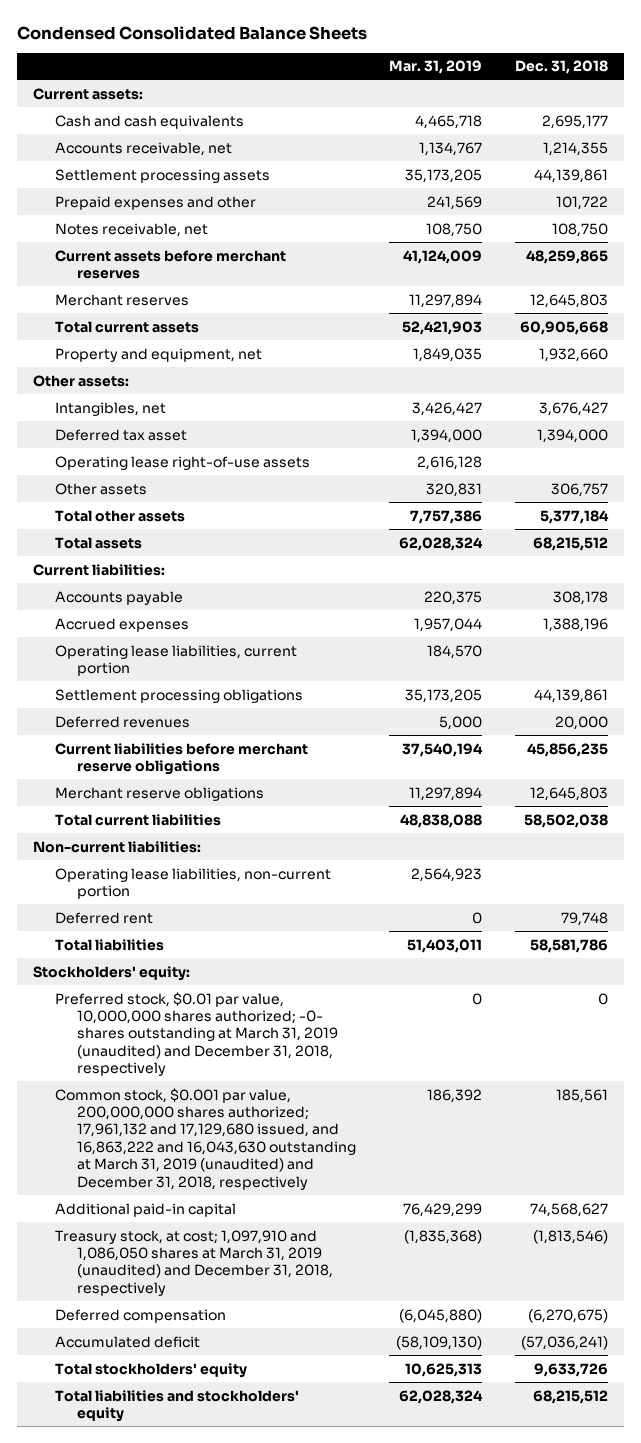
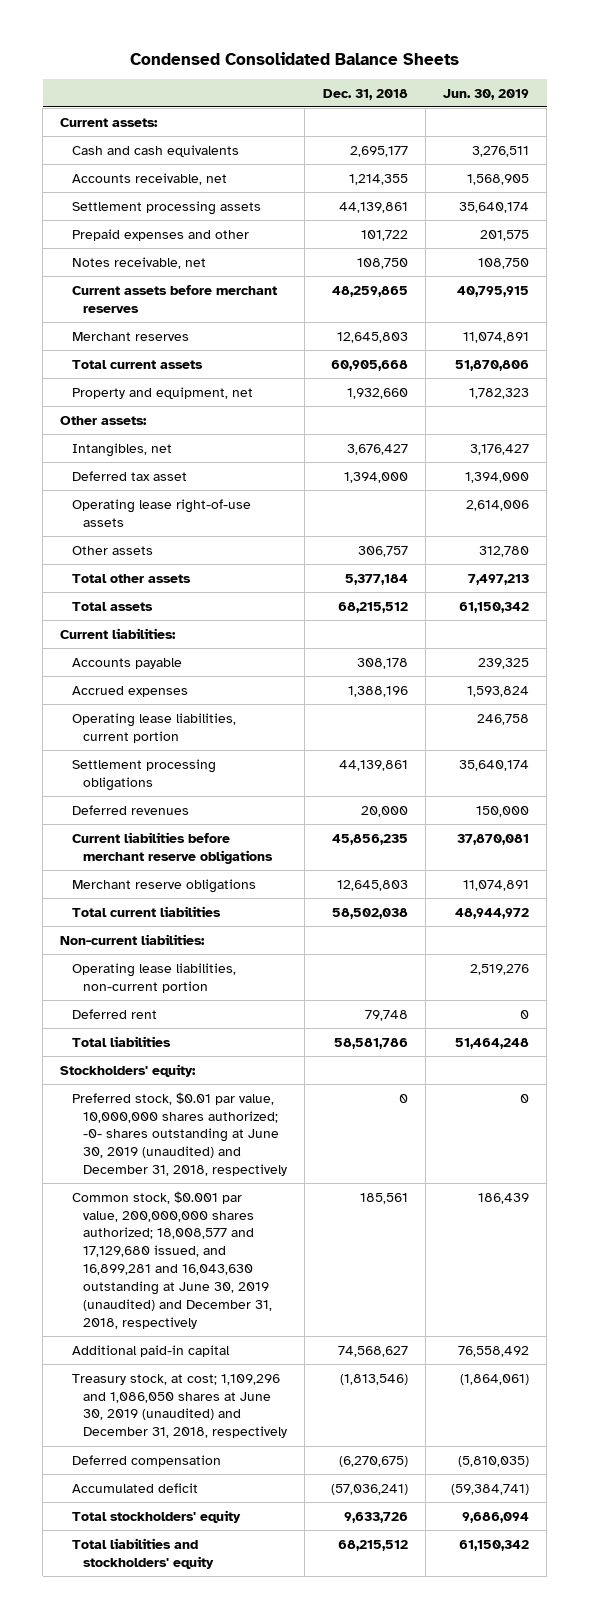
[388,60,482,75] Mar. 31, 2019 -> none
none -> [442,88,529,100] Jun. 30, 2019
[54,991,338,1077] Preferred stock, $0.01 par value, 10,000,000 shares authorized; -0- shares outstanding at March 31, 2019 (unaudited) and December 31, 2018, respectively -> [71,1091,288,1177] Preferred stock, $0.01 par value, 10,000,000 shares authorized; -0- shares outstanding at June 30, 2019 (unaudited) and December 31, 2018, respectively
[54,1087,356,1190] Common stock, $0.001 par value, 200,000,000 shares authorized; 17,961,132 and 17,129,680 issued, and 16,863,222 and 16,043,630 outstanding at March 31, 2019 (unaudited) and December 31, 2018, respectively -> [71,1190,273,1329] Common stock, $0.001 par value, 200,000,000 shares authorized; 18,008,577 and 17,129,680 issued, and 16,899,281 and 16,043,630 outstanding at June 30, 2019 (unaudited) and December 31, 2018, respectively
[54,1229,333,1296] Treasury stock, at cost; 1,097,910 and 1,086,050 shares at March 31, 2019 (unaudited) and December 31, 2018, respectively -> [71,1373,288,1439] Treasury stock, at cost; 1,109,296 and 1,086,050 shares at June 30, 2019 (unaudited) and December 31, 2018, respectively

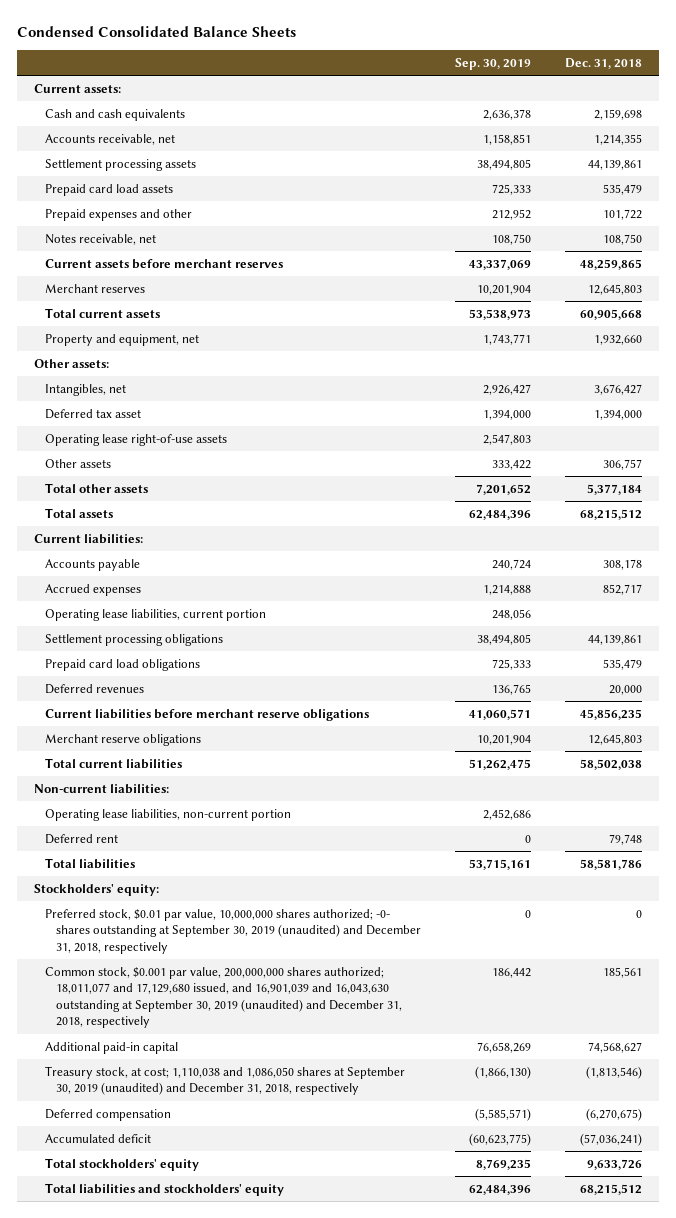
[442,88,529,100] Jun. 30, 2019 -> none
none -> [454,57,531,70] Sep. 30, 2019
[349,145,408,157] 2,695,177 -> [593,108,642,120] 2,159,698
none -> [44,183,173,196] Prepaid card load assets
[347,685,408,697] 1,388,196 -> [602,583,642,595] 852,717
none -> [44,658,200,671] Prepaid card load obligations
[71,1091,288,1177] Preferred stock, $0.01 par value, 10,000,000 shares authorized; -0- shares outstanding at June 30, 2019 (unaudited) and December 31, 2018, respectively -> [44,908,421,954] Preferred stock, $0.01 par value, 10,000,000 shares authorized; -0- shares outstanding at September 30, 2019 (unaudited) and December 31, 2018, respectively
[71,1190,273,1329] Common stock, $0.001 par value, 200,000,000 shares authorized; 18,008,577 and 17,129,680 issued, and 16,899,281 and 16,043,630 outstanding at June 30, 2019 (unaudited) and December 31, 2018, respectively -> [44,966,402,1029] Common stock, $0.001 par value, 200,000,000 shares authorized; 18,011,077 and 17,129,680 issued, and 16,901,039 and 16,043,630 outstanding at September 30, 2019 (unaudited) and December 31, 2018, respectively
[71,1373,288,1439] Treasury stock, at cost; 1,109,296 and 1,086,050 shares at June 30, 2019 (unaudited) and December 31, 2018, respectively -> [44,1065,405,1096] Treasury stock, at cost; 1,110,038 and 1,086,050 shares at September 30, 2019 (unaudited) and December 31, 2018, respectively

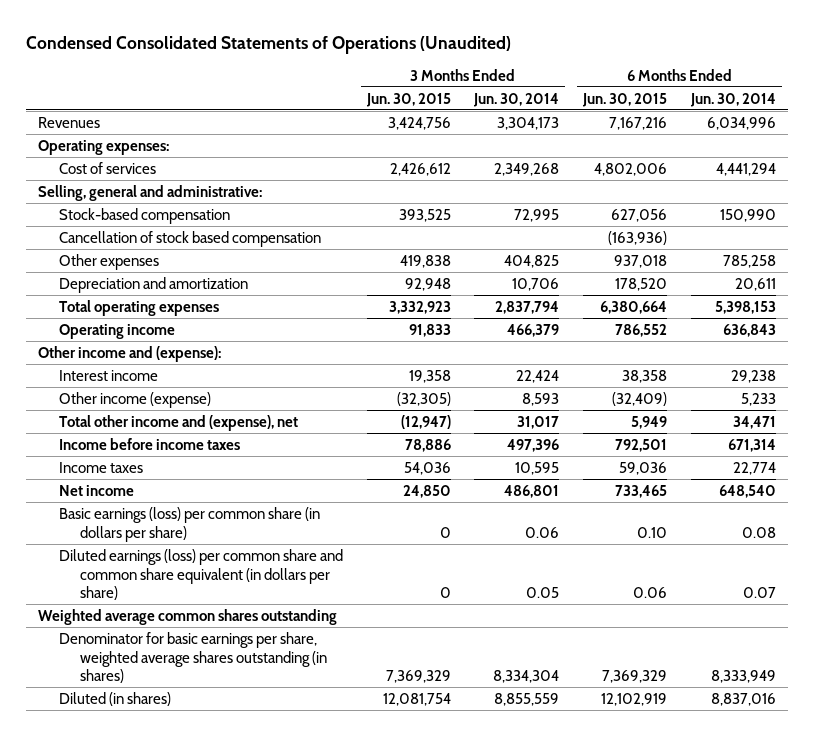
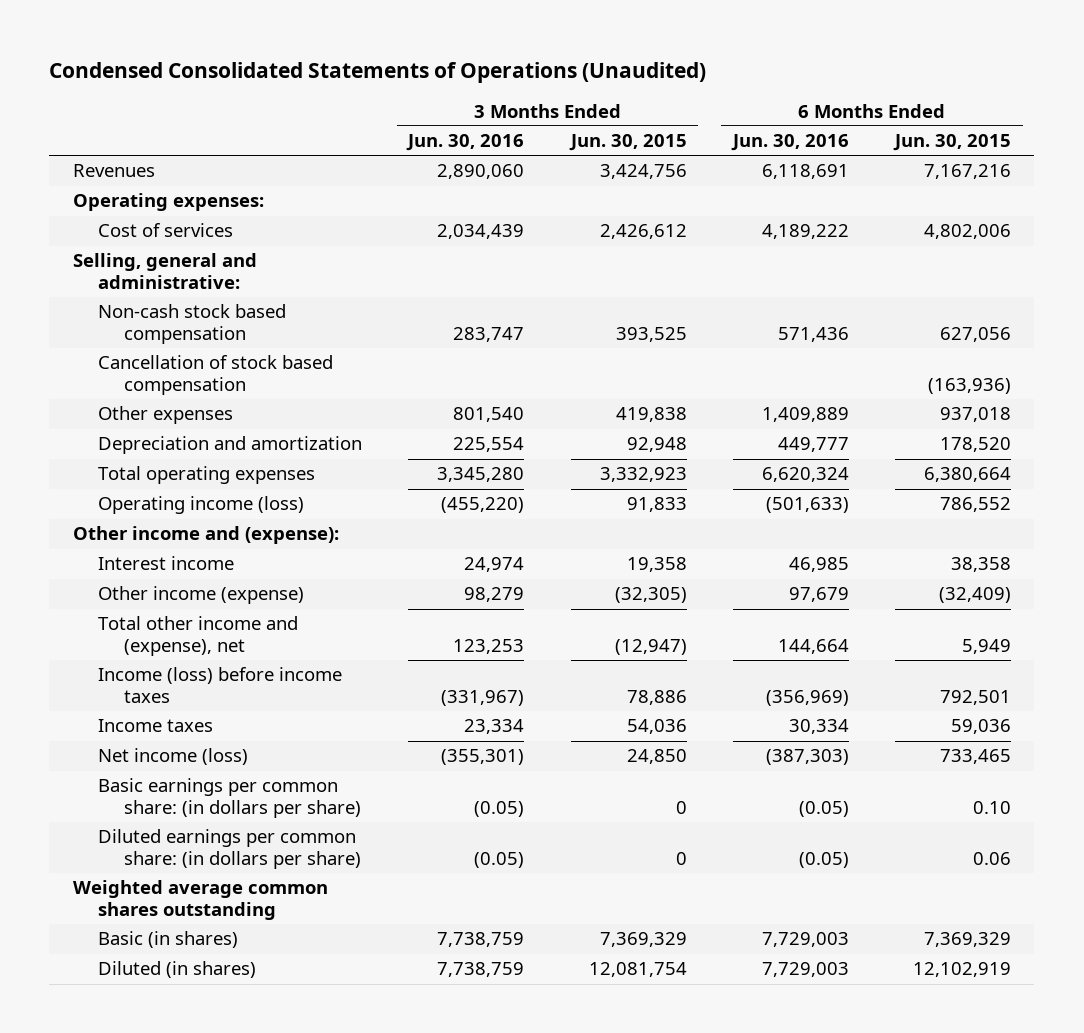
[473,92,560,107] Jun. 30, 2014 -> none
[690,92,777,107] Jun. 30, 2014 -> none
none -> [406,134,525,152] Jun. 30, 2016
none -> [730,134,849,152] Jun. 30, 2016
[58,207,230,224] Stock-based compensation -> [98,304,287,344] Non-cash stock based compensation
[58,323,175,339] Operating income -> [98,496,305,515] Operating income (loss)
[58,437,240,450] Income before income taxes -> [98,667,343,703] Income (loss) before income taxes
[58,484,134,496] Net income -> [98,748,249,766] Net income (loss)
[58,506,320,542] Basic earnings (loss) per common share (in dollars per share) -> [98,778,361,818] Basic earnings per common share: (in dollars per share)
[58,548,343,601] Diluted earnings (loss) per common share and common share equivalent (in dollars per share) -> [98,829,361,869] Diluted earnings per common share: (in dollars per share)
[58,631,327,684] Denominator for basic earnings per share, weighted average shares outstanding (in shares) -> [98,931,239,949] Basic (in shares)

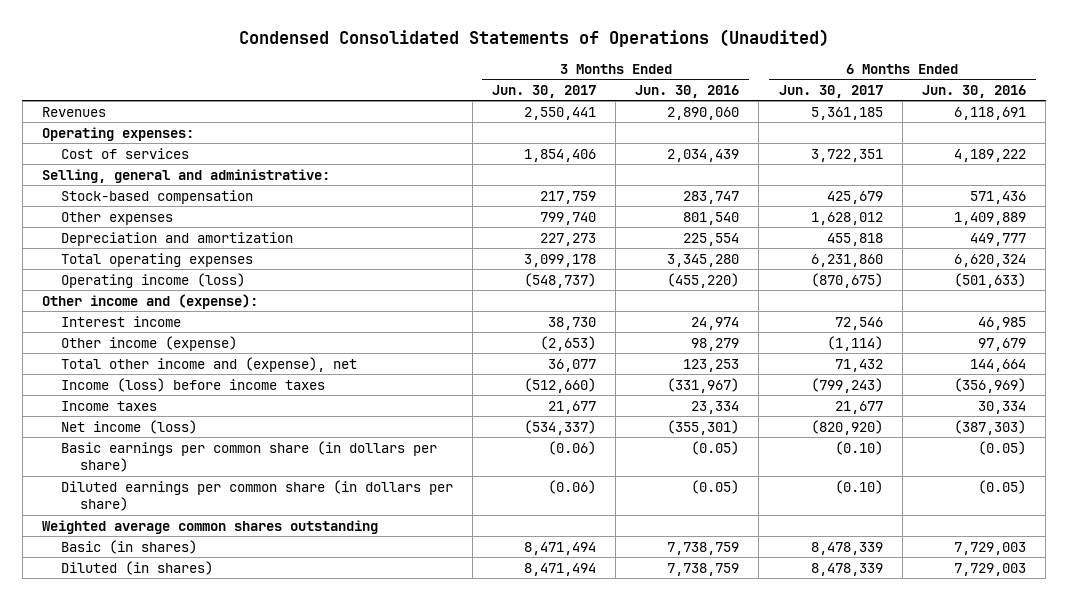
[568,134,687,152] Jun. 30, 2015 -> none
[893,134,1012,152] Jun. 30, 2015 -> none
none -> [492,85,597,99] Jun. 30, 2017
none -> [778,85,883,99] Jun. 30, 2017
[98,355,334,395] Cancellation of stock based compensation -> none
[98,304,287,344] Non-cash stock based compensation -> [60,189,253,204] Stock-based compensation
[98,778,361,818] Basic earnings per common share: (in dollars per share) -> [60,440,437,473] Basic earnings per common share (in dollars per share)
[98,829,361,869] Diluted earnings per common share: (in dollars per share) -> [60,479,453,512] Diluted earnings per common share (in dollars per share)

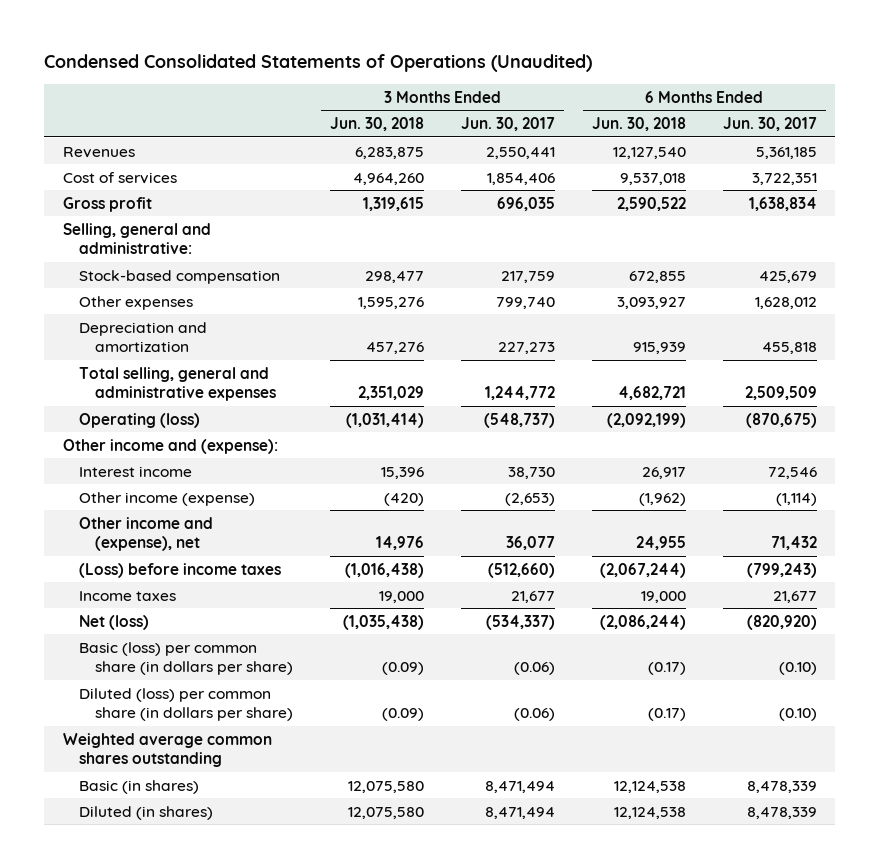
[635,85,740,99] Jun. 30, 2016 -> none
[921,85,1026,99] Jun. 30, 2016 -> none
none -> [330,116,425,131] Jun. 30, 2018
none -> [591,116,686,131] Jun. 30, 2018
[41,126,194,141] Operating expenses: -> none
none -> [62,196,152,212] Gross profit
[60,252,253,267] Total operating expenses -> none
none -> [78,366,277,402] Total selling, general and administrative expenses
[60,272,245,288] Operating income (loss) -> [78,412,200,428] Operating (loss)
[60,356,357,372] Total other income and (expense), net -> [78,516,213,552] Other income and (expense), net
[60,377,325,392] Income (loss) before income taxes -> [78,562,281,578] (Loss) before income taxes
[60,419,197,434] Net income (loss) -> [78,614,149,630] Net (loss)
[60,440,437,473] Basic earnings per common share (in dollars per share) -> [78,641,294,676] Basic (loss) per common share (in dollars per share)
[60,479,453,512] Diluted earnings per common share (in dollars per share) -> [78,687,294,722] Diluted (loss) per common share (in dollars per share)

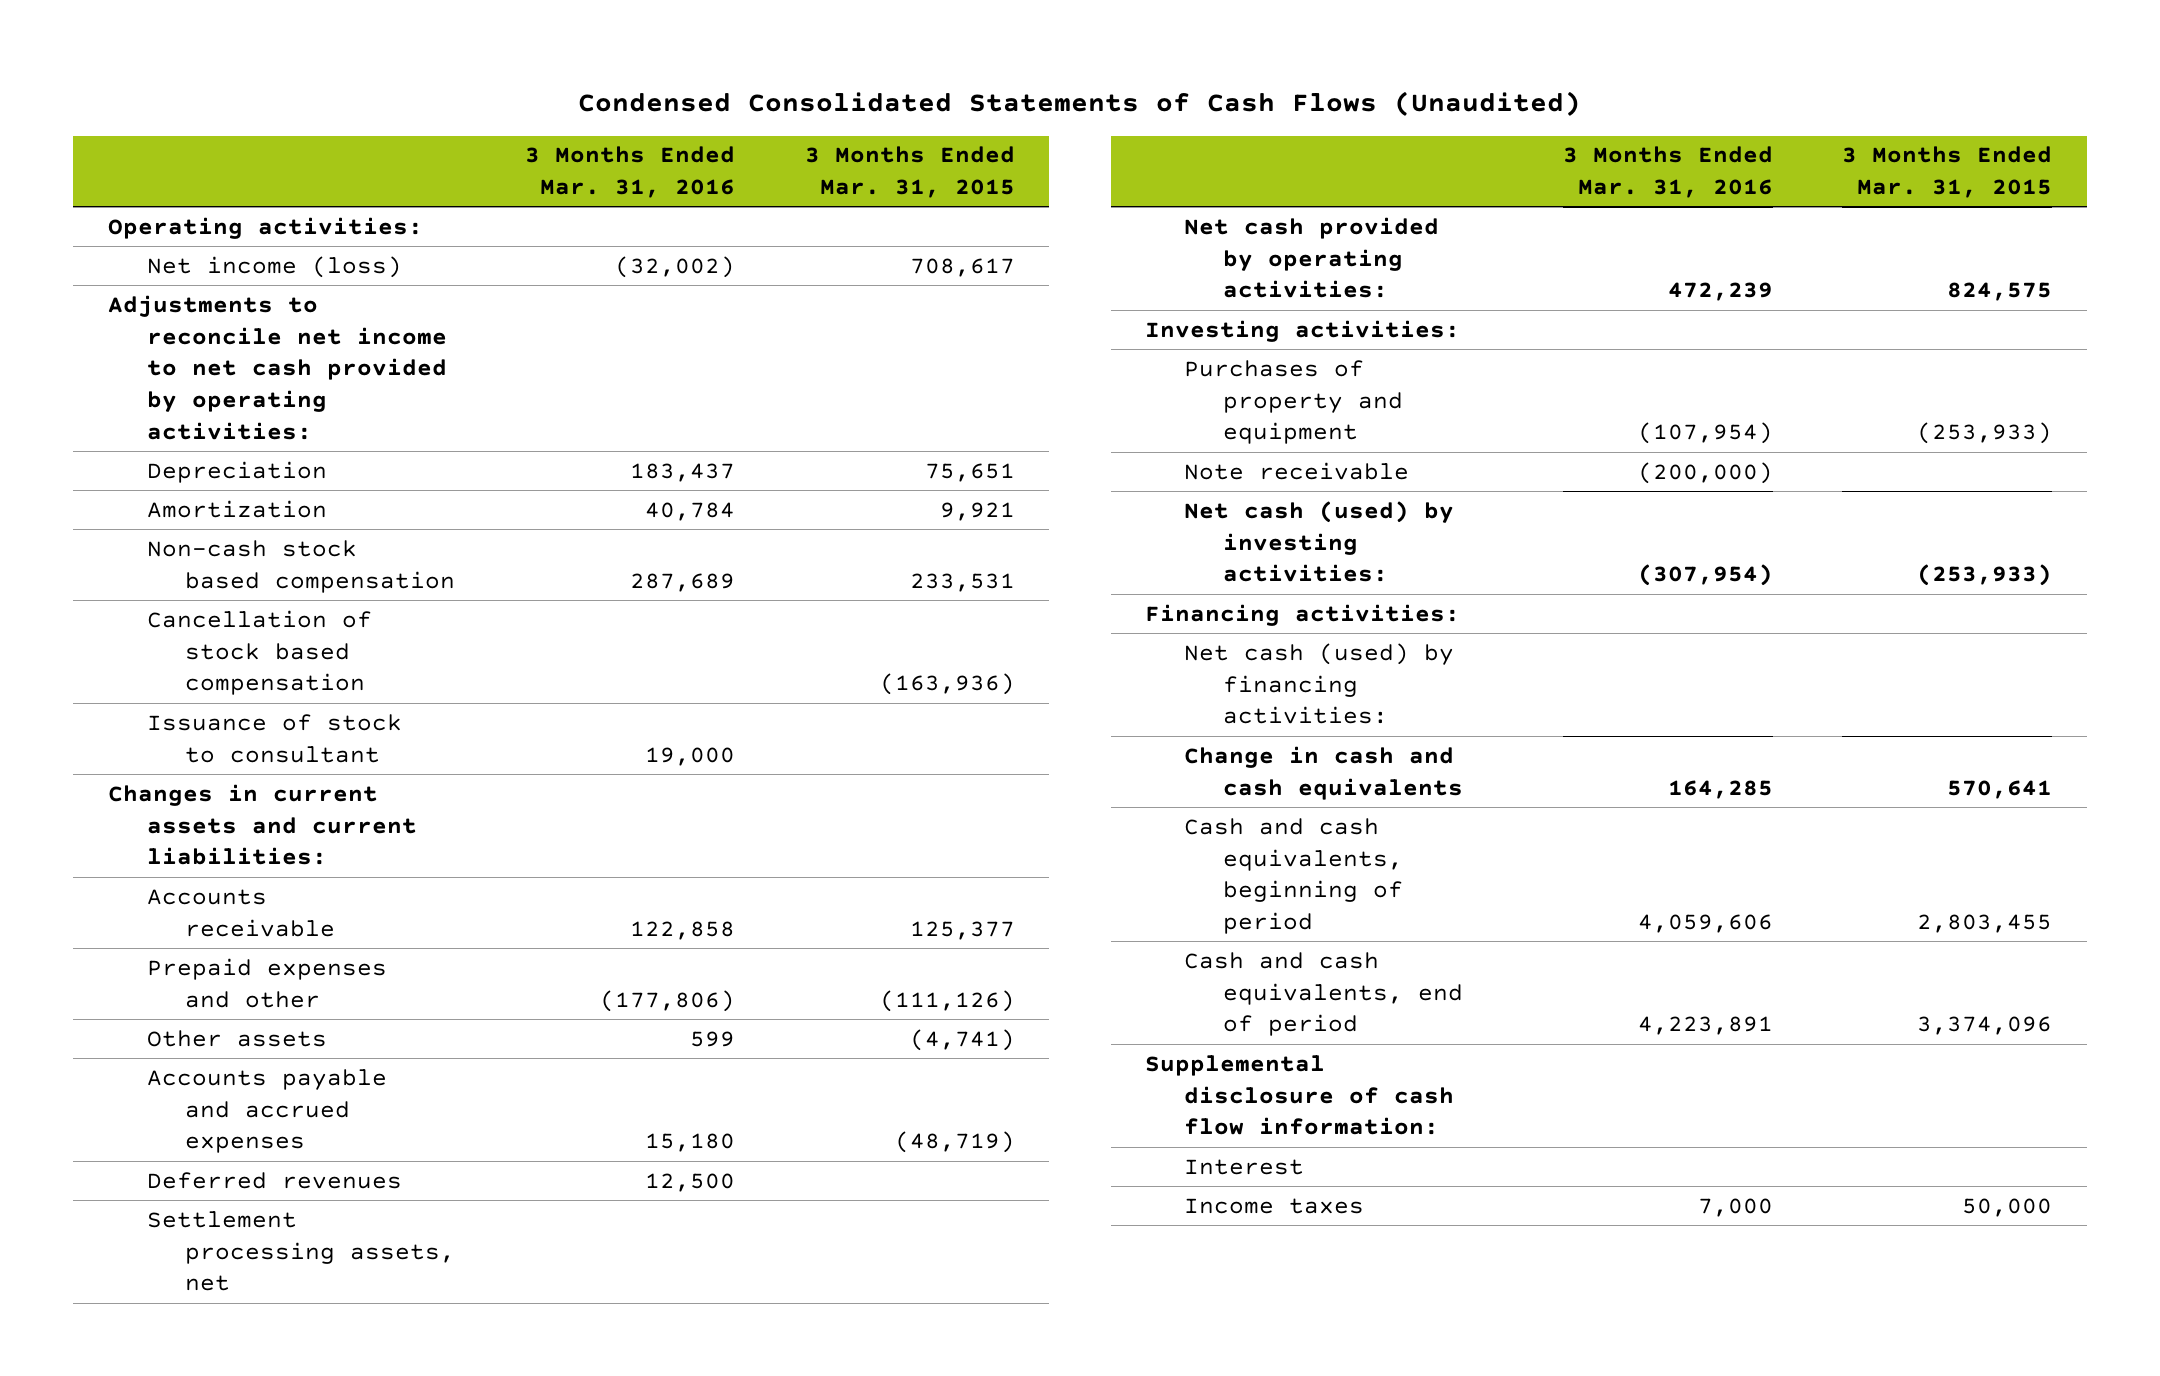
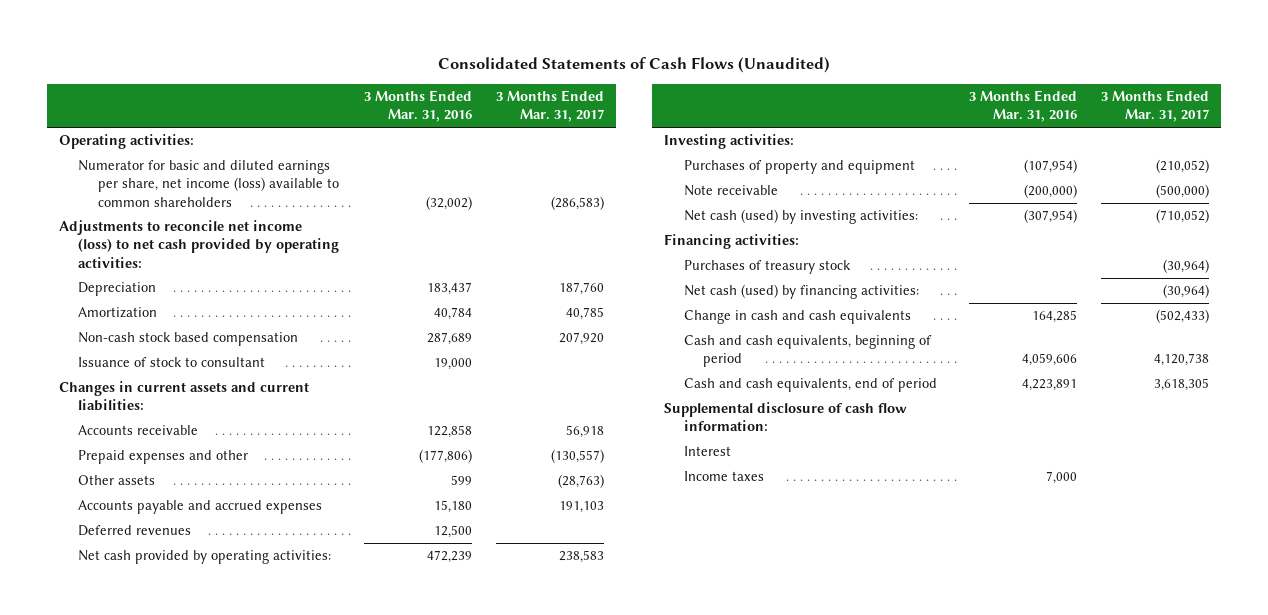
[578,91,1582,117] Condensed Consolidated Statements of Cash Flows (Unaudited) -> [437,57,830,74] Consolidated Statements of Cash Flows (Unaudited)
[804,146,1015,199] 3 Months Ended Mar. 31, 2015 -> none
none -> [495,90,604,123] 3 Months Ended Mar. 31, 2017
[146,255,402,278] Net income (loss) -> [78,160,339,207] Numerator for basic and diluted earnings per share, net income (loss) available to common shareholders
[107,294,447,441] Adjustments to reconcile net income to net cash provided by operating activities: -> [58,220,340,268] Adjustments to reconcile net income (loss) to net cash provided by operating activities:
[146,609,372,696] Cancellation of stock based compensation -> none
[146,1210,456,1292] Settlement processing assets, net -> none
none -> [683,260,851,275] Purchases of treasury stock

